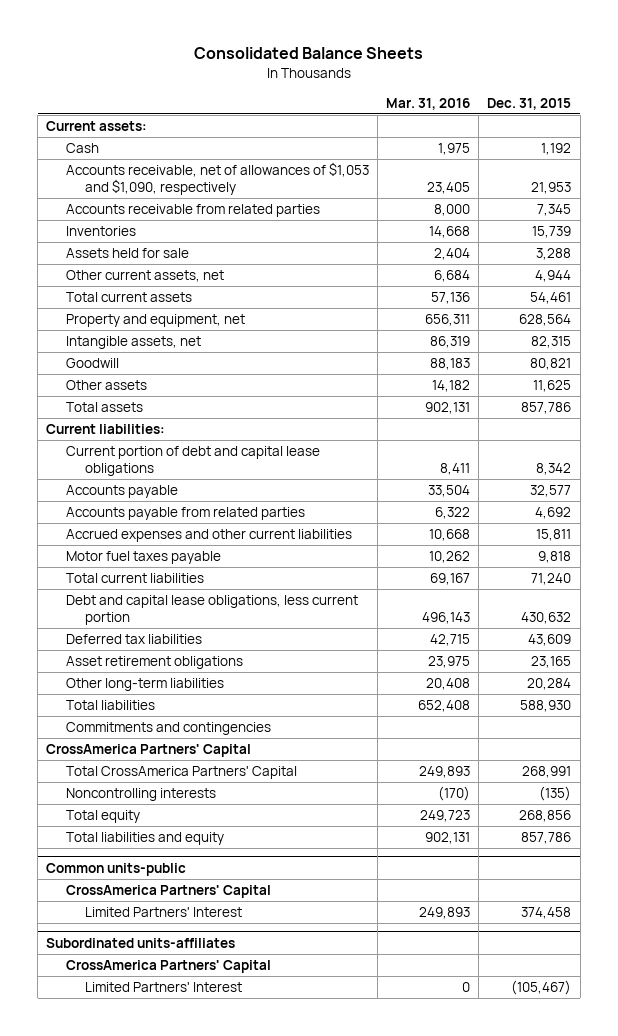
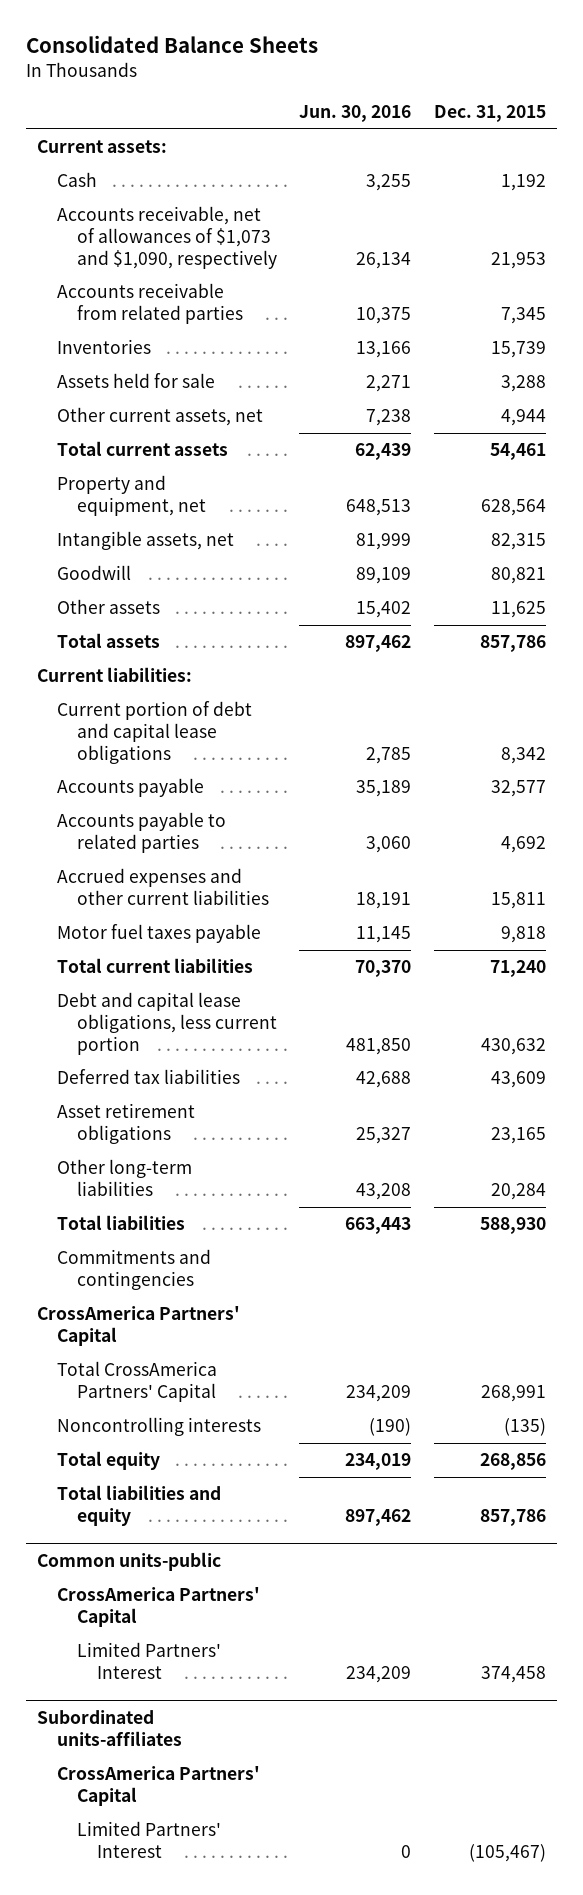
[386,97,471,110] Mar. 31, 2016 -> none
none -> [299,105,412,123] Jun. 30, 2016
[65,162,369,196] Accounts receivable, net of allowances of $1,053 and $1,090, respectively -> [56,206,277,269] Accounts receivable, net of allowances of $1,073 and $1,090, respectively
[65,507,305,521] Accounts payable from related parties -> [56,812,226,854] Accounts payable to related parties

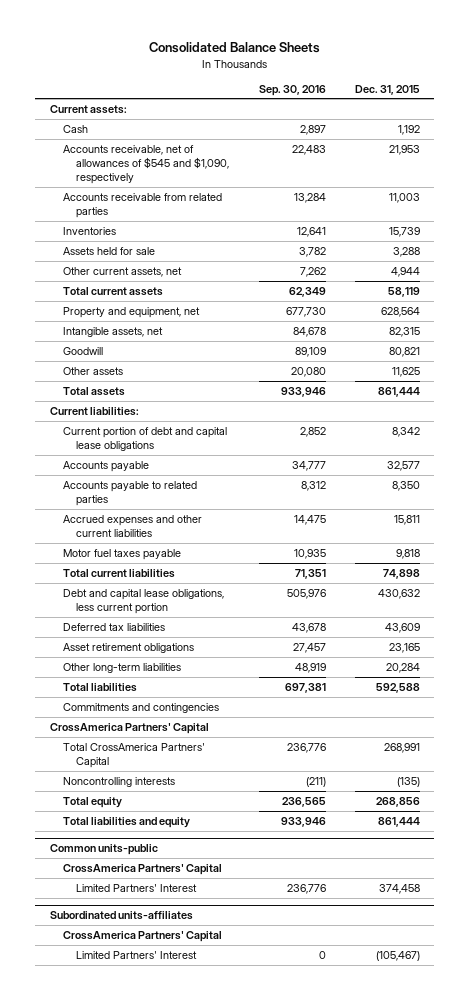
[299,105,412,123] Jun. 30, 2016 -> none
none -> [258,84,326,96] Sep. 30, 2016
[56,206,277,269] Accounts receivable, net of allowances of $1,073 and $1,090, respectively -> [63,144,230,185] Accounts receivable, net of allowances of $545 and $1,090, respectively
[500,307,546,325] 7,345 -> [388,192,420,203] 11,003
[489,443,546,461] 54,461 -> [387,286,420,297] 58,119
[479,635,546,653] 857,786 -> [377,386,420,397] 861,444
[500,836,546,854] 4,692 -> [391,480,420,491] 8,350
[489,960,546,978] 71,240 -> [382,568,420,579] 74,898
[479,1217,546,1235] 588,930 -> [375,682,420,693] 592,588
[479,1509,546,1527] 857,786 -> [377,816,420,827] 861,444

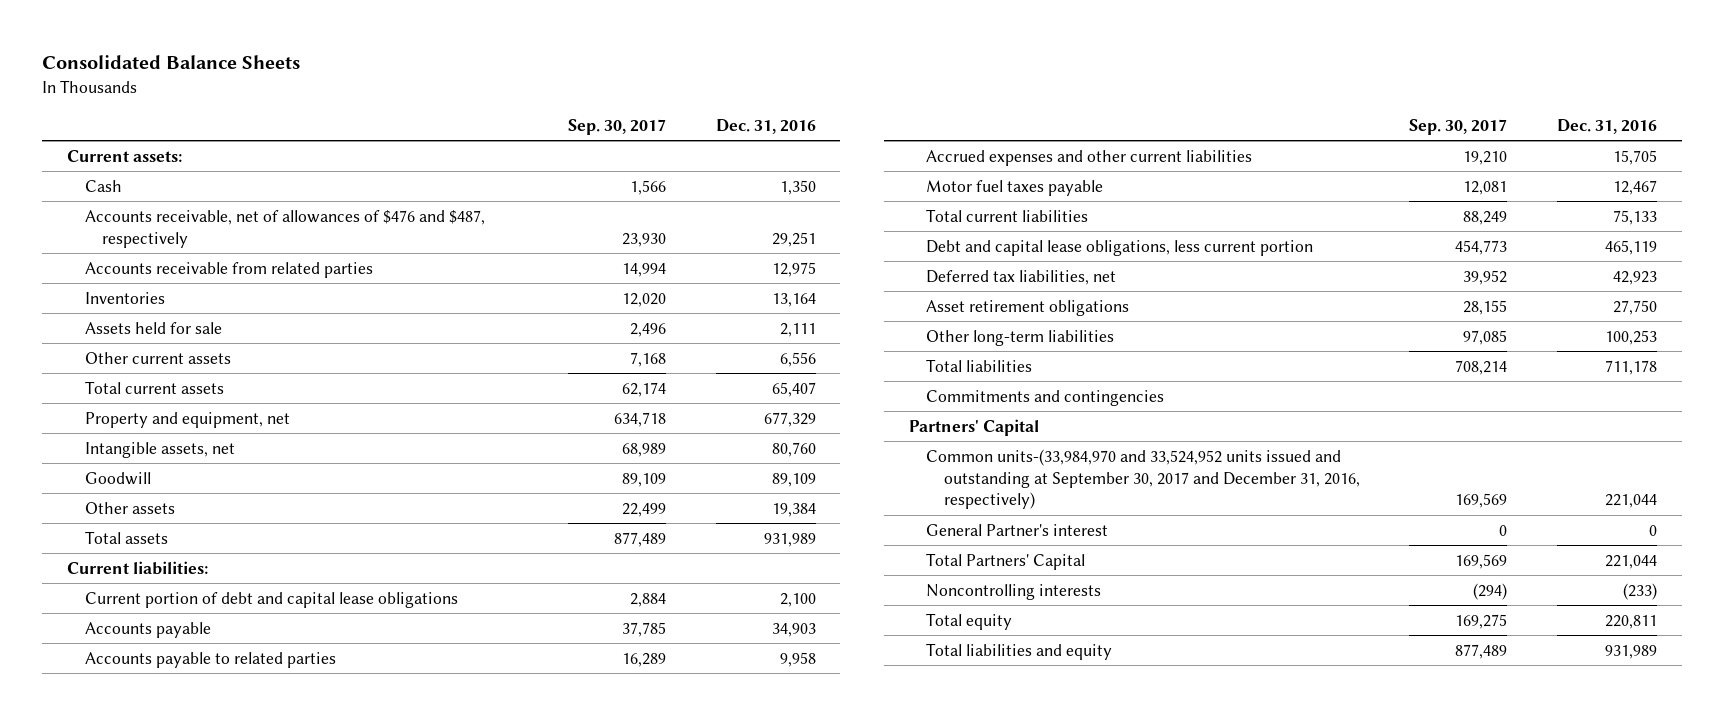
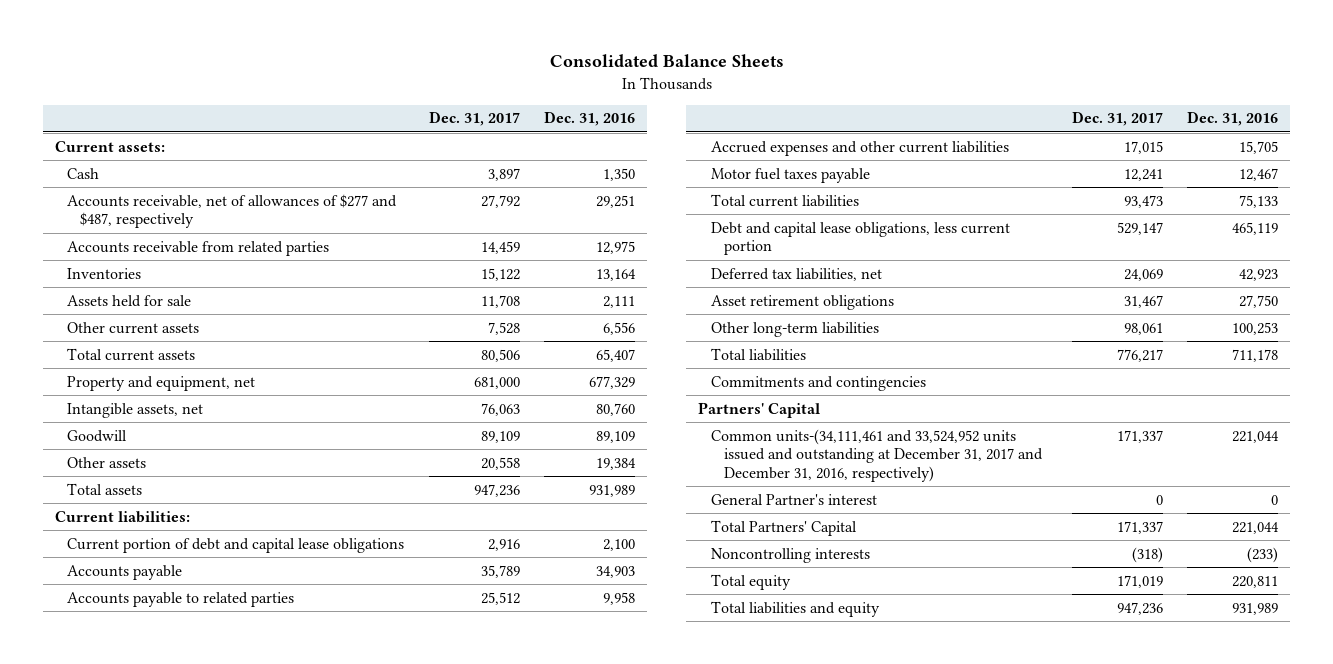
[567,118,666,135] Sep. 30, 2017 -> none
none -> [428,111,520,127] Dec. 31, 2017
[84,209,485,248] Accounts receivable, net of allowances of $476 and $487, respectively -> [67,193,398,229] Accounts receivable, net of allowances of $277 and $487, respectively
[926,448,1360,510] Common units-(33,984,970 and 33,524,952 units issued and outstanding at September 30, 2017 and December 31, 2016, respectively) -> [711,428,1043,482] Common units-(34,111,461 and 33,524,952 units issued and outstanding at December 31, 2017 and December 31, 2016, respectively)

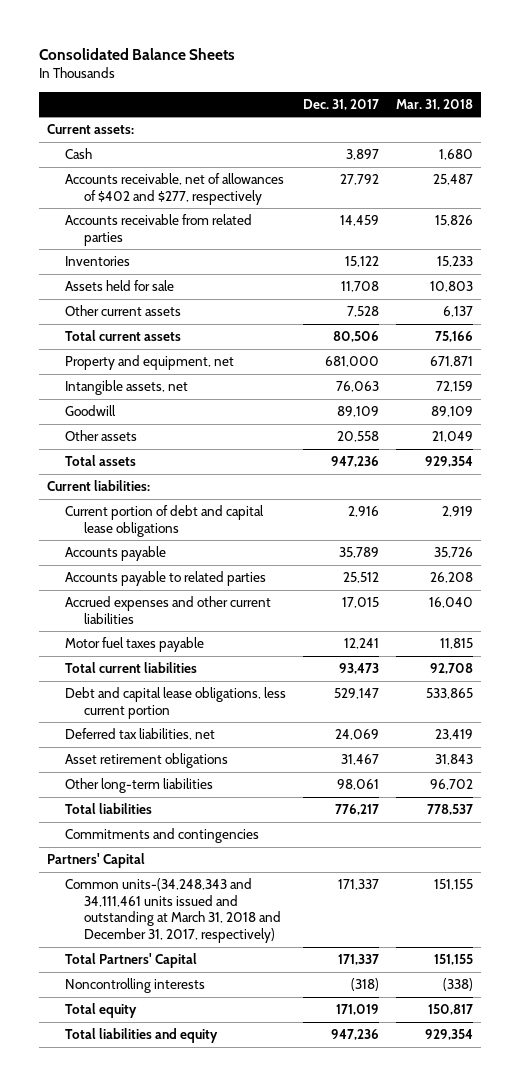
[543,111,635,127] Dec. 31, 2016 -> none
none -> [395,98,473,110] Mar. 31, 2018
[67,193,398,229] Accounts receivable, net of allowances of $277 and $487, respectively -> [65,173,285,205] Accounts receivable, net of allowances of $402 and $277, respectively
[711,493,878,505] General Partner's interest -> none
[711,428,1043,482] Common units-(34,111,461 and 33,524,952 units issued and outstanding at December 31, 2017 and December 31, 2016, respectively) -> [65,878,281,944] Common units-(34,248,343 and 34,111,461 units issued and outstanding at March 31, 2018 and December 31, 2017, respectively)

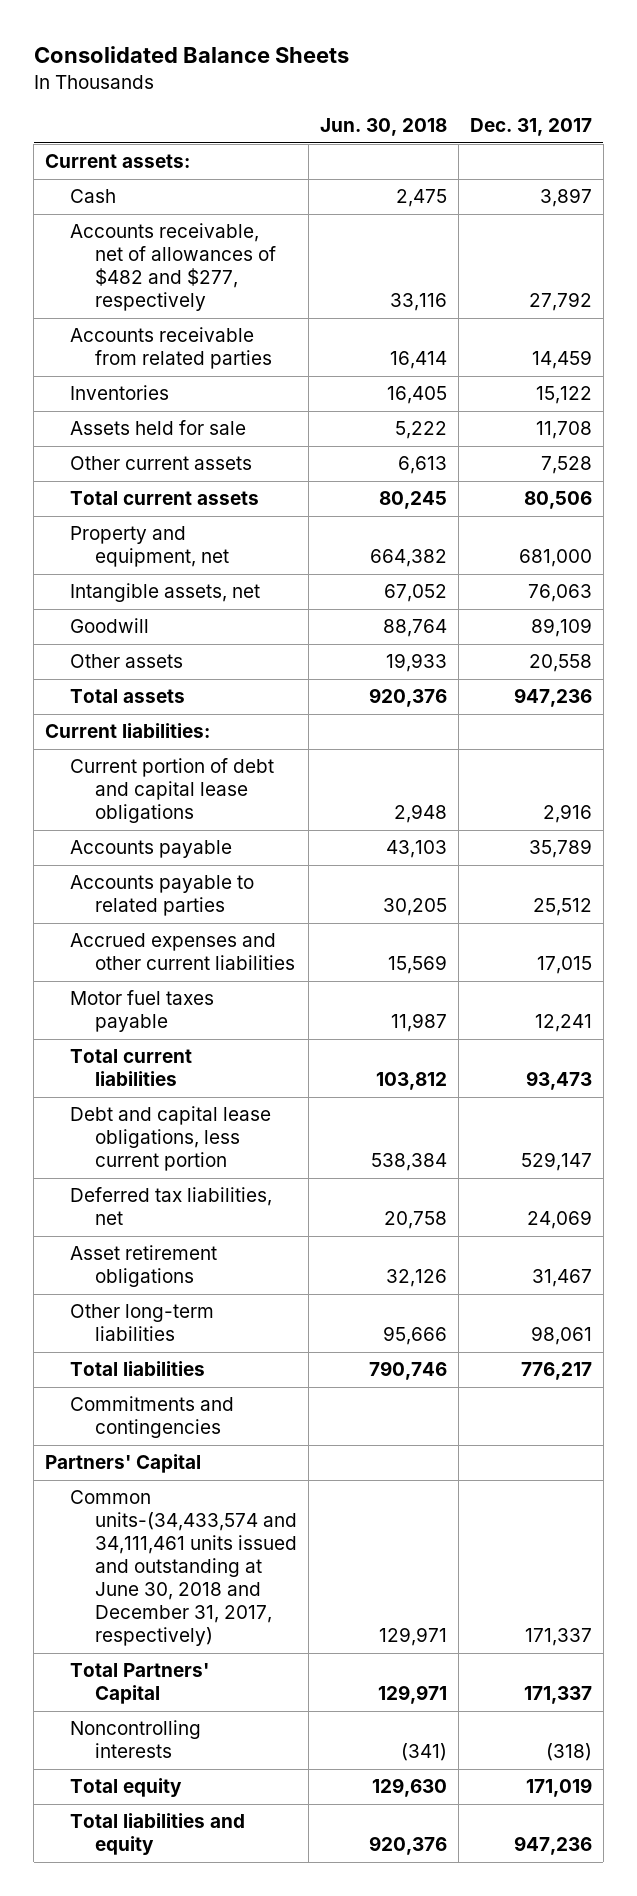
[395,98,473,110] Mar. 31, 2018 -> none
none -> [319,118,447,137] Jun. 30, 2018
[65,173,285,205] Accounts receivable, net of allowances of $402 and $277, respectively -> [69,223,276,312] Accounts receivable, net of allowances of $482 and $277, respectively
[65,878,281,944] Common units-(34,248,343 and 34,111,461 units issued and outstanding at March 31, 2018 and December 31, 2017, respectively) -> [69,1490,297,1647] Common units-(34,433,574 and 34,111,461 units issued and outstanding at June 30, 2018 and December 31, 2017, respectively)

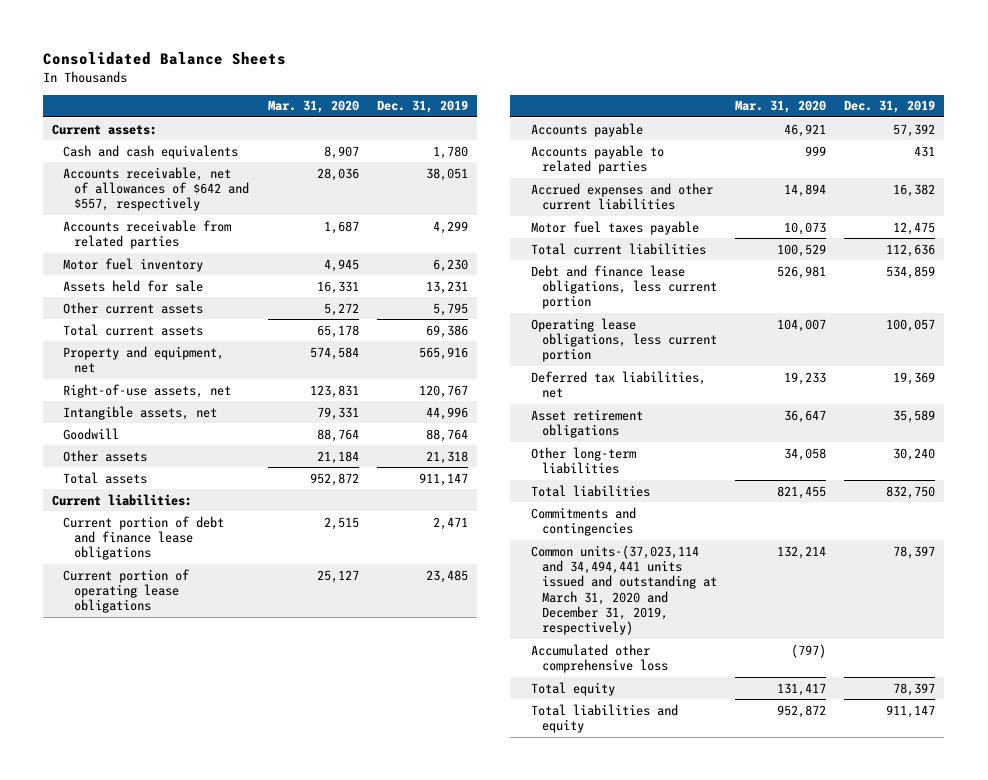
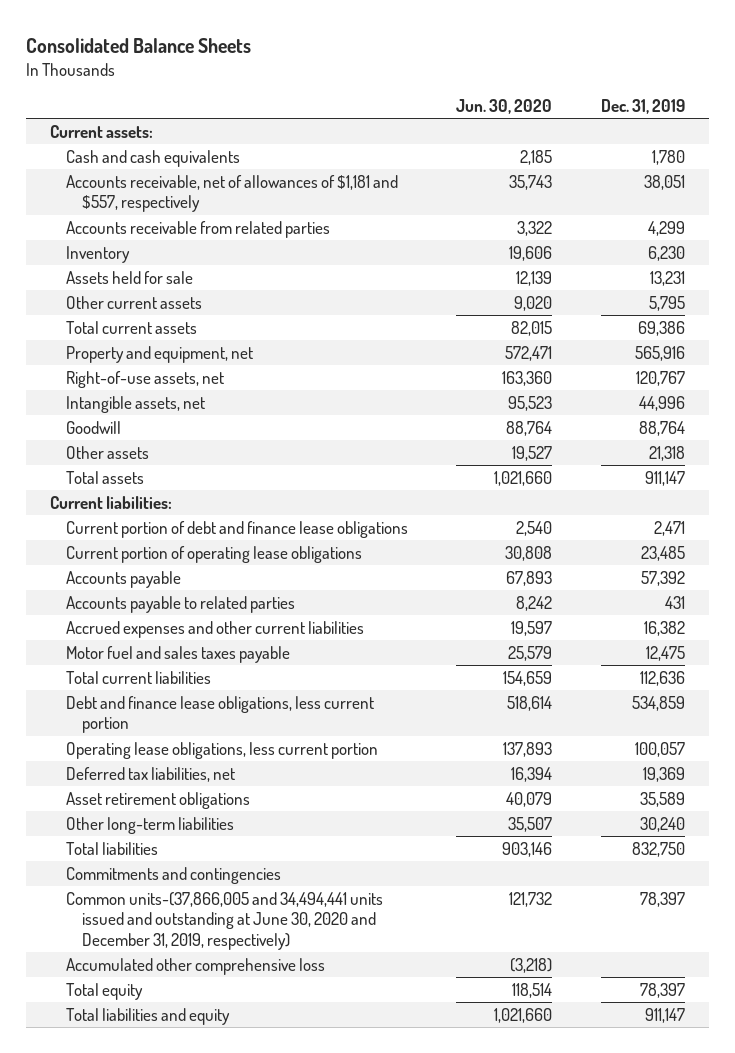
[267,100,359,114] Mar. 31, 2020 -> none
none -> [456,99,553,115] Jun. 30, 2020
[63,166,250,212] Accounts receivable, net of allowances of $642 and $557, respectively -> [66,174,399,213] Accounts receivable, net of allowances of $1,181 and $557, respectively
[63,257,204,272] Motor fuel inventory -> [66,245,131,263] Inventory
[530,220,699,235] Motor fuel taxes payable -> [66,645,291,663] Motor fuel and sales taxes payable
[530,544,717,636] Common units-(37,023,114 and 34,494,441 units issued and outstanding at March 31, 2020 and December 31, 2019, respectively) -> [66,891,384,950] Common units-(37,866,005 and 34,494,441 units issued and outstanding at June 30, 2020 and December 31, 2019, respectively)

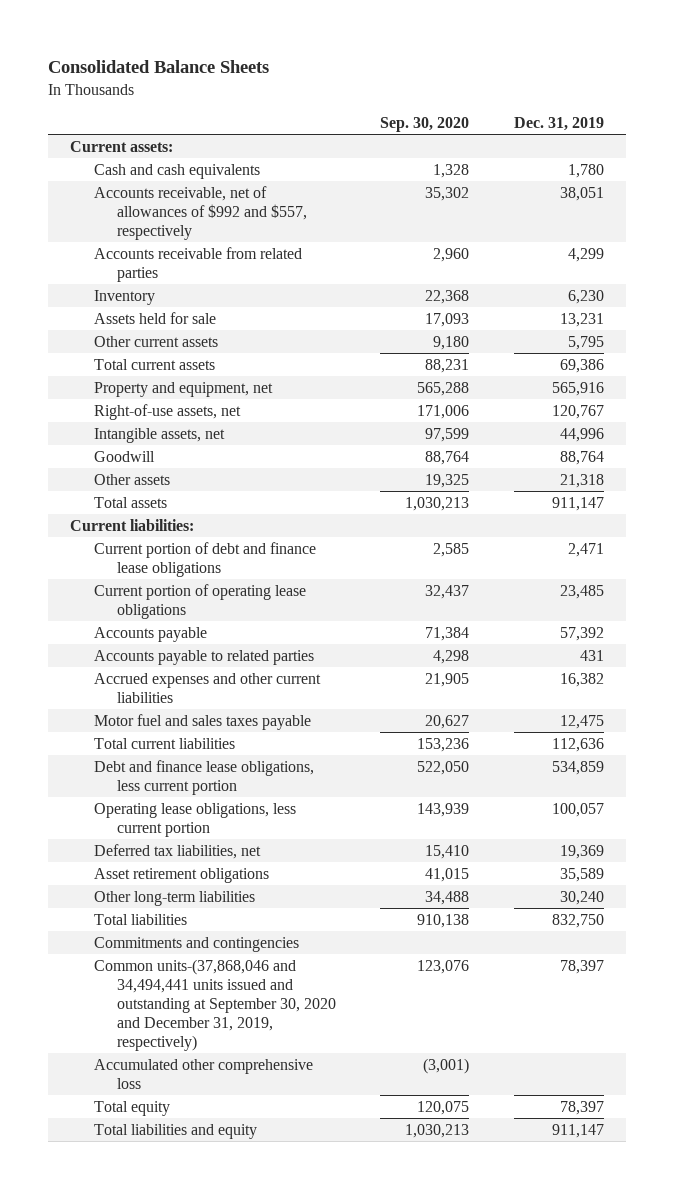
[456,99,553,115] Jun. 30, 2020 -> none
none -> [380,116,470,132] Sep. 30, 2020
[66,174,399,213] Accounts receivable, net of allowances of $1,181 and $557, respectively -> [93,185,307,240] Accounts receivable, net of allowances of $992 and $557, respectively
[66,891,384,950] Common units-(37,866,005 and 34,494,441 units issued and outstanding at June 30, 2020 and December 31, 2019, respectively) -> [93,958,336,1051] Common units-(37,868,046 and 34,494,441 units issued and outstanding at September 30, 2020 and December 31, 2019, respectively)

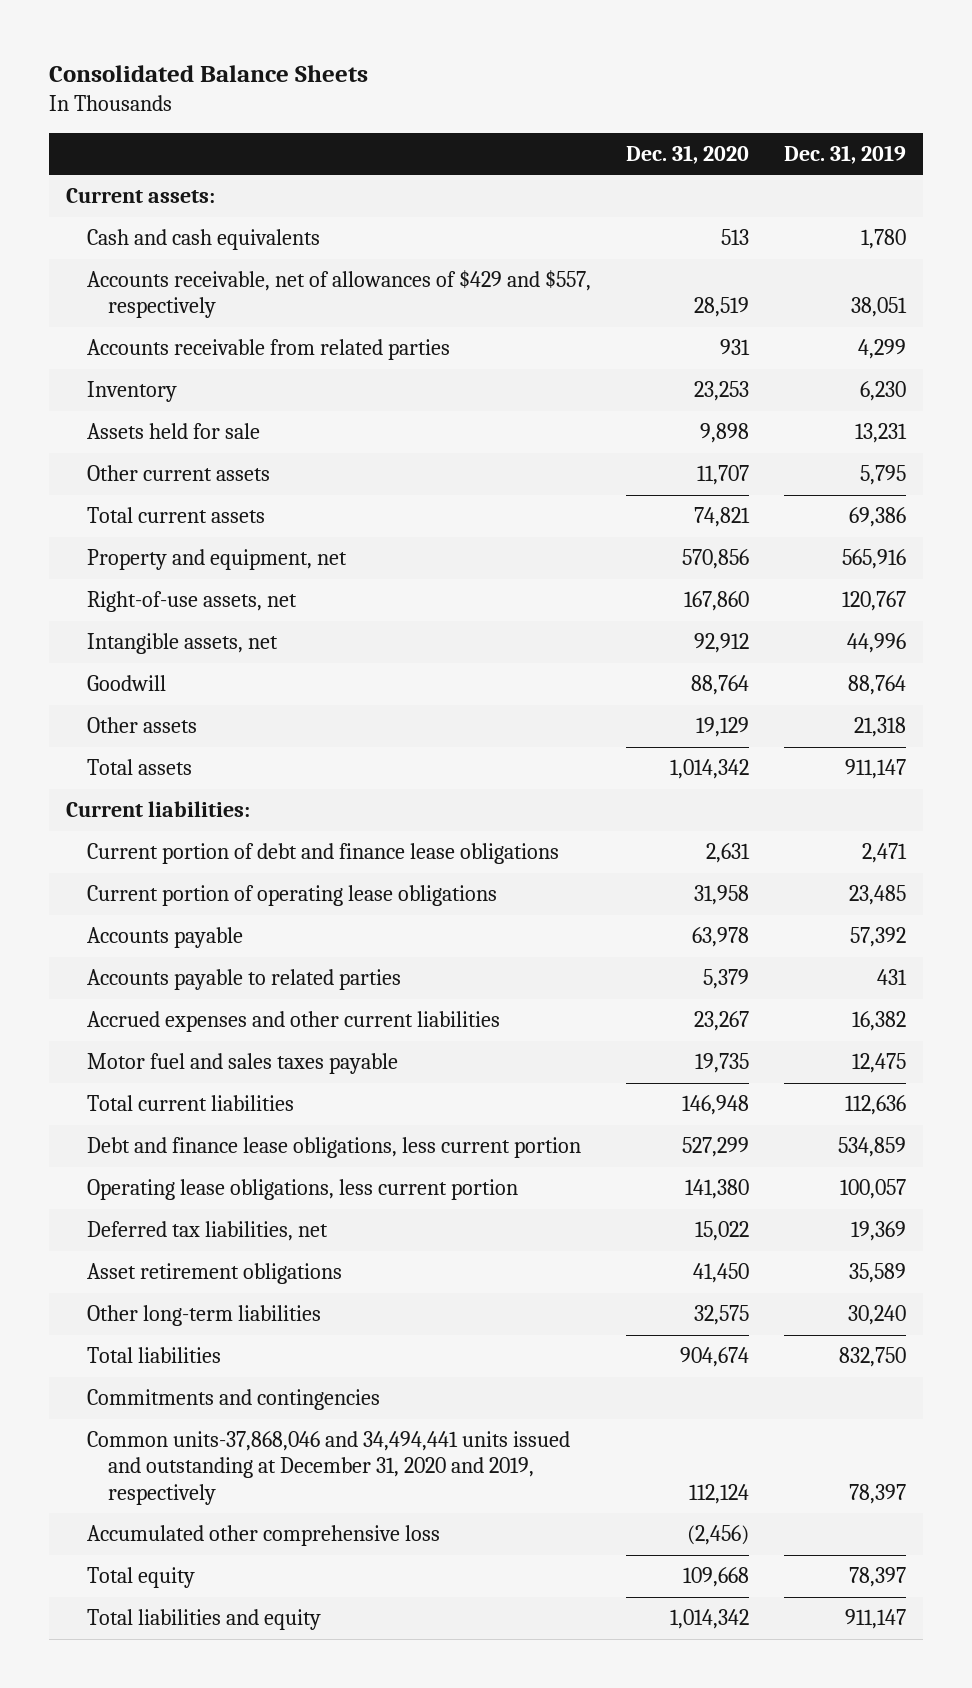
[380,116,470,132] Sep. 30, 2020 -> none
none -> [625,144,749,164] Dec. 31, 2020
[93,185,307,240] Accounts receivable, net of allowances of $992 and $557, respectively -> [86,270,591,319] Accounts receivable, net of allowances of $429 and $557, respectively
[93,958,336,1051] Common units-(37,868,046 and 34,494,441 units issued and outstanding at September 30, 2020 and December 31, 2019, respectively) -> [86,1431,570,1505] Common units-37,868,046 and 34,494,441 units issued and outstanding at December 31, 2020 and 2019, respectively

